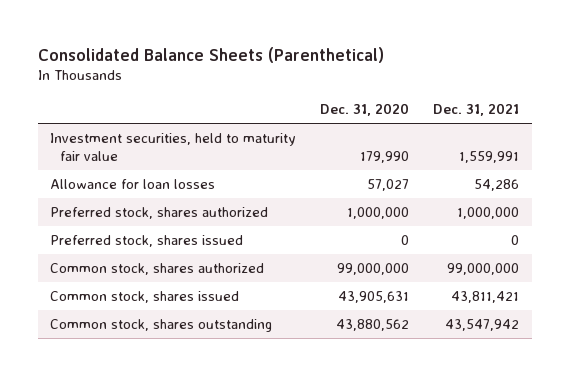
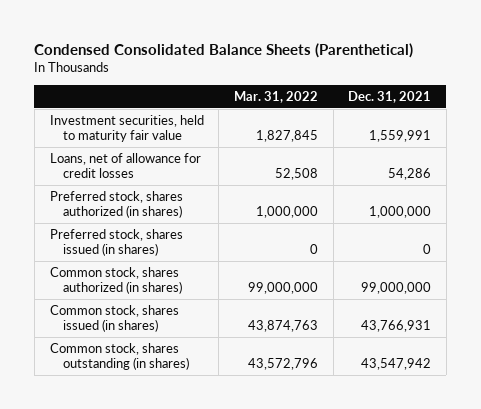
[37,46,384,63] Consolidated Balance Sheets (Parenthetical) -> [34,42,414,58] Condensed Consolidated Balance Sheets (Parenthetical)
[320,103,410,117] Dec. 31, 2020 -> none
none -> [233,91,318,104] Mar. 31, 2022
[49,179,215,190] Allowance for loan losses -> [49,152,201,179] Loans, net of allowance for credit losses
[49,207,268,220] Preferred stock, shares authorized -> [49,190,183,219] Preferred stock, shares authorized (in shares)
[49,235,243,248] Preferred stock, shares issued -> [49,228,183,257] Preferred stock, shares issued (in shares)
[49,263,264,276] Common stock, shares authorized -> [49,266,182,295] Common stock, shares authorized (in shares)
[49,291,239,304] Common stock, shares issued -> [49,304,179,333] Common stock, shares issued (in shares)
[451,291,520,304] 43,811,421 -> [361,320,432,333] 43,766,931
[49,319,272,333] Common stock, shares outstanding -> [49,342,189,371] Common stock, shares outstanding (in shares)

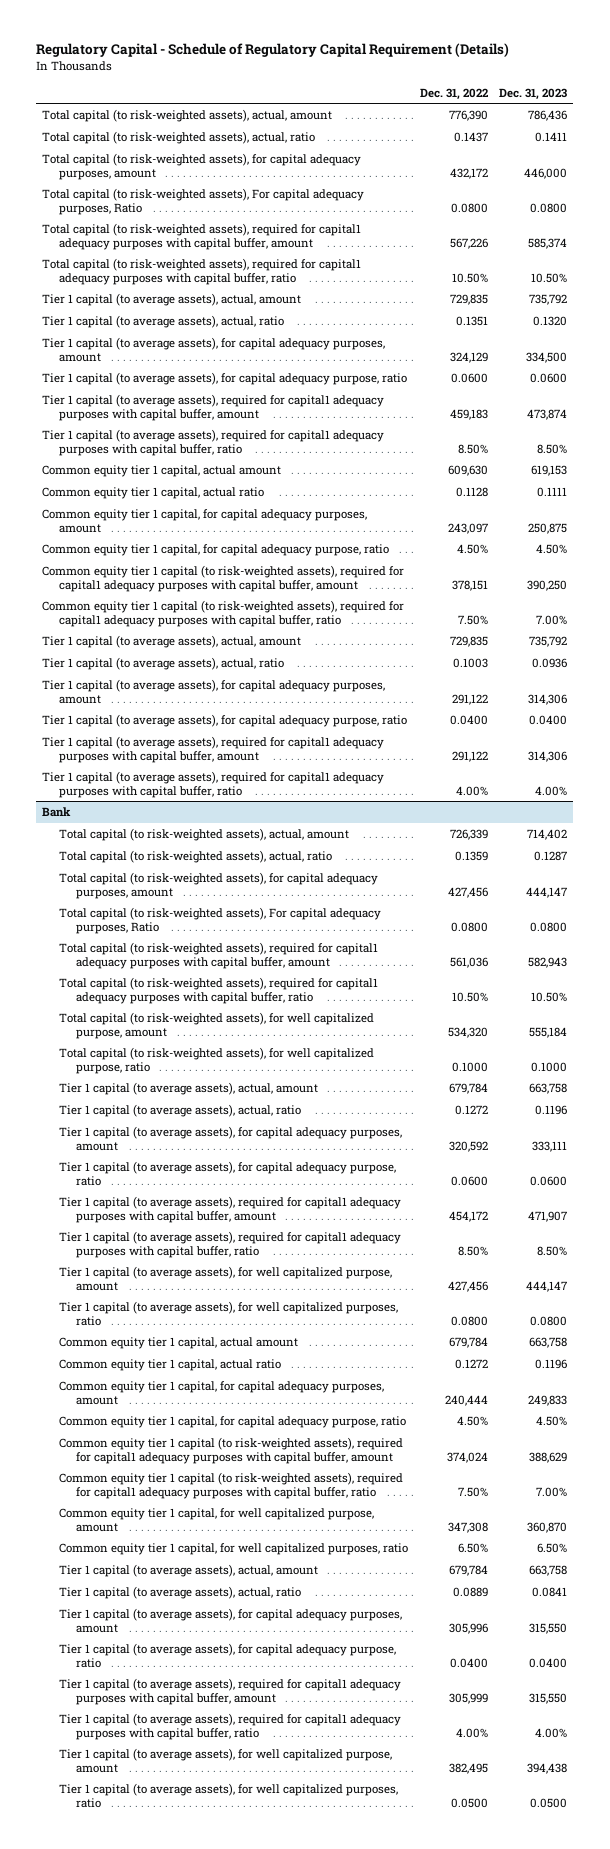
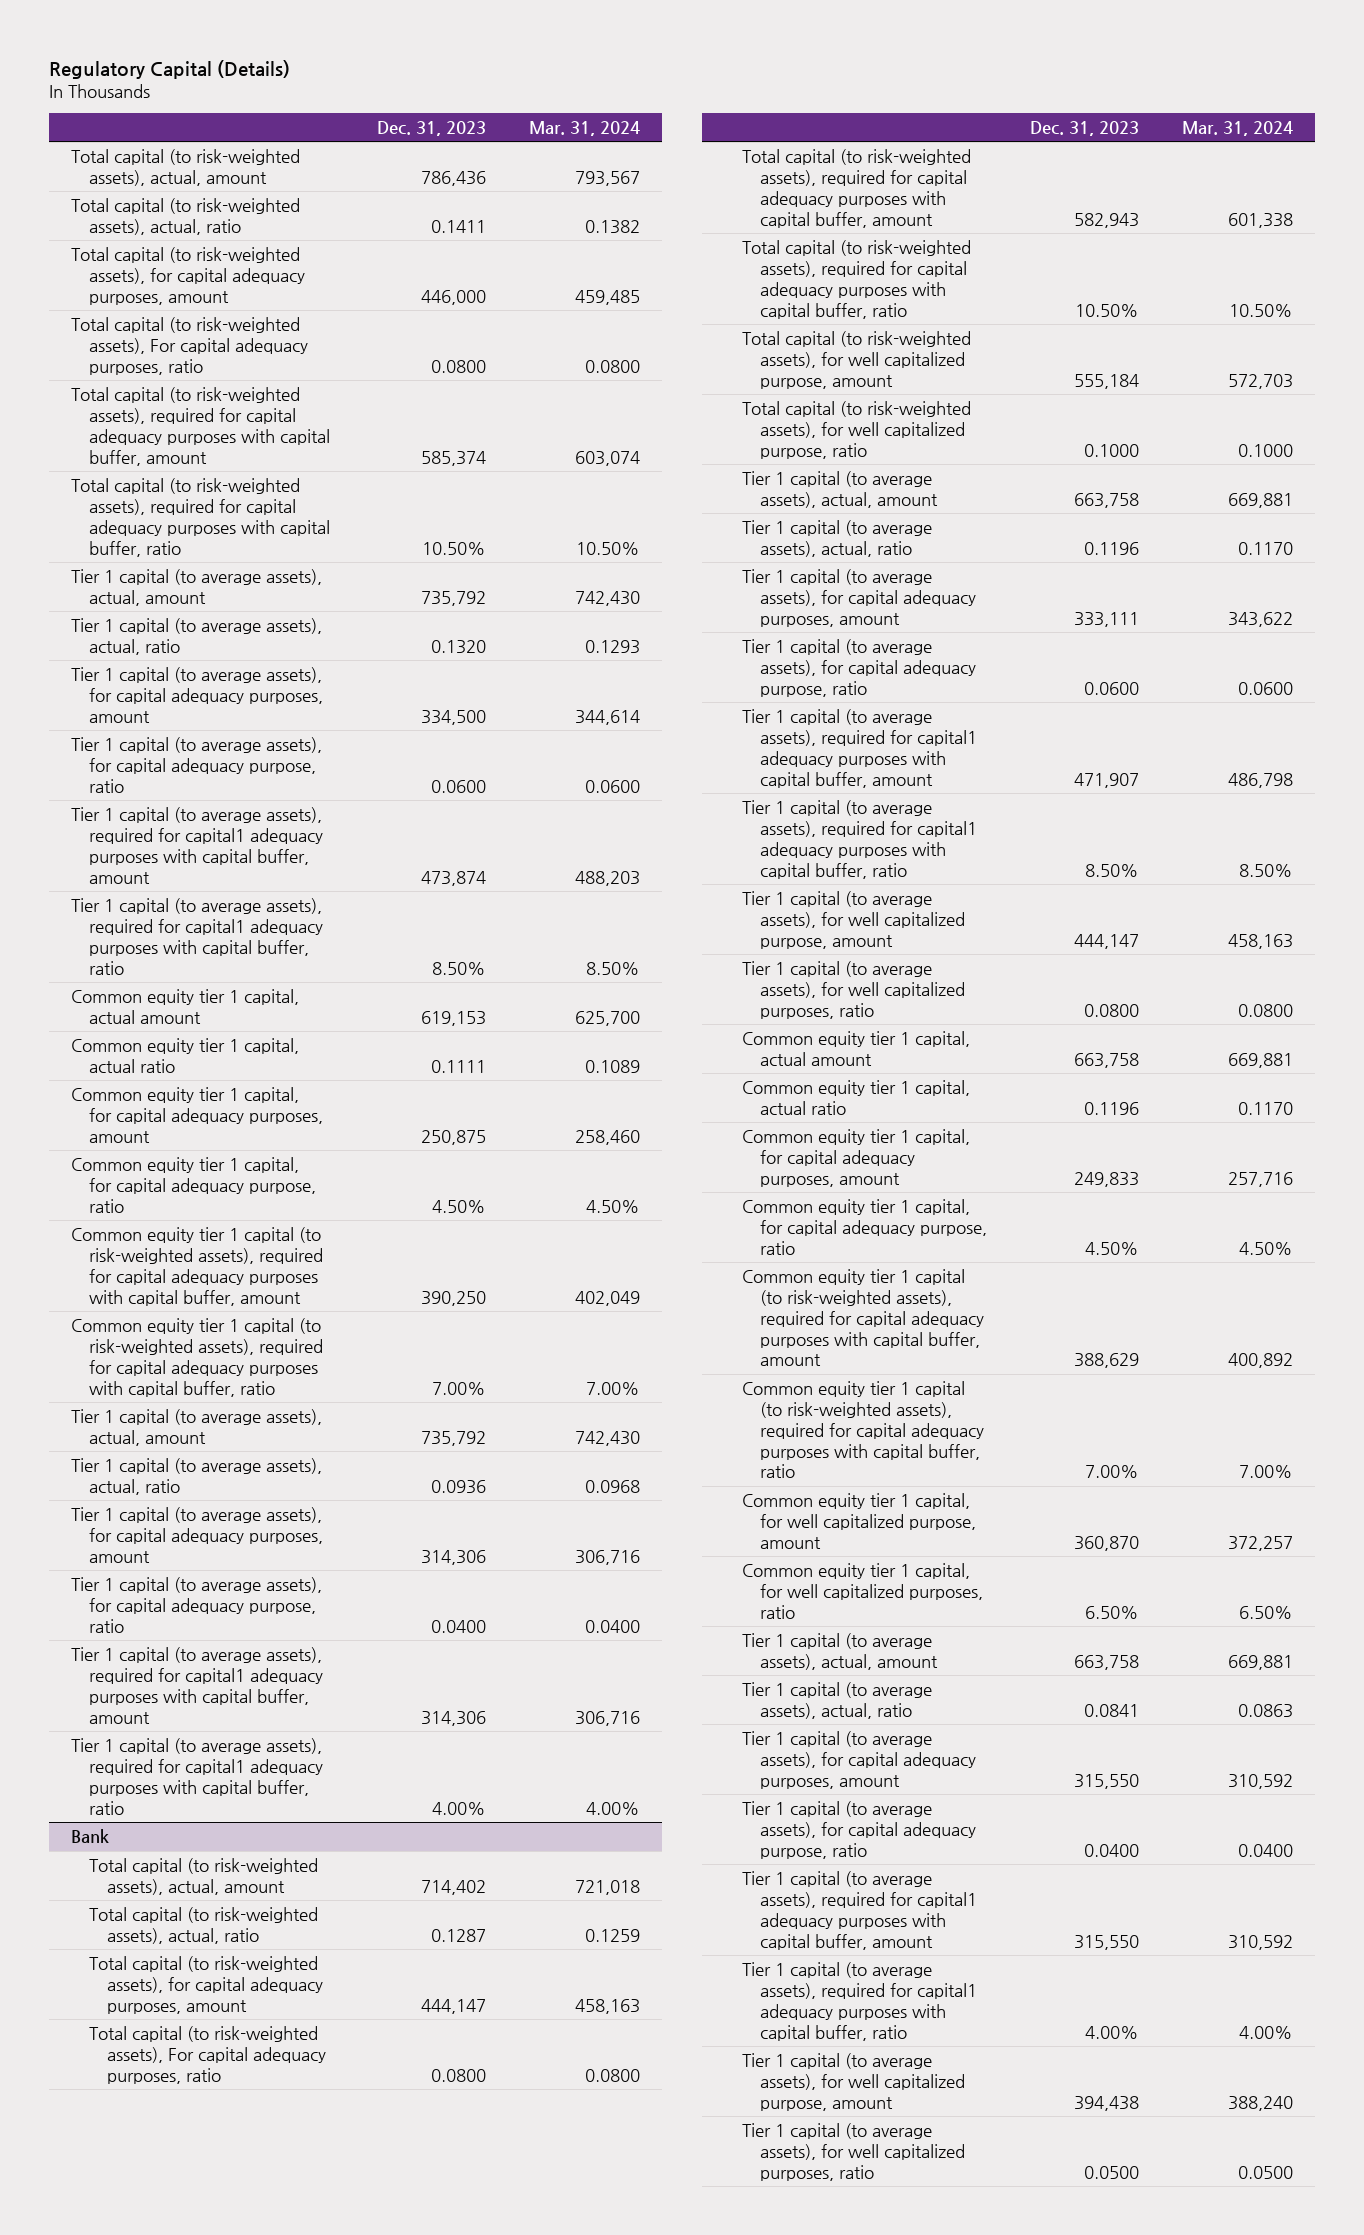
[36,43,510,58] Regulatory Capital - Schedule of Regulatory Capital Requirement (Details) -> [49,59,291,79] Regulatory Capital (Details)
[419,87,488,100] Dec. 31, 2022 -> none
none -> [529,120,641,136] Mar. 31, 2024
[42,187,365,215] Total capital (to risk-weighted assets), For capital adequacy purposes, Ratio -> [70,316,309,375] Total capital (to risk-weighted assets), For capital adequacy purposes, ratio
[42,222,362,250] Total capital (to risk-weighted assets), required for capital1 adequacy purposes with capital buffer, amount -> [70,386,331,466] Total capital (to risk-weighted assets), required for capital adequacy purposes with capital buffer, amount
[42,257,362,285] Total capital (to risk-weighted assets), required for capital1 adequacy purposes with capital buffer, ratio -> [70,477,331,557] Total capital (to risk-weighted assets), required for capital adequacy purposes with capital buffer, ratio
[42,564,405,592] Common equity tier 1 capital (to risk-weighted assets), required for capital1 adequacy purposes with capital buffer, amount -> [70,1226,324,1306] Common equity tier 1 capital (to risk-weighted assets), required for capital adequacy purposes with capital buffer, amount
[42,599,405,627] Common equity tier 1 capital (to risk-weighted assets), required for capital1 adequacy purposes with capital buffer, ratio -> [70,1317,324,1397] Common equity tier 1 capital (to risk-weighted assets), required for capital adequacy purposes with capital buffer, ratio
[58,906,381,934] Total capital (to risk-weighted assets), For capital adequacy purposes, Ratio -> [89,2025,327,2084] Total capital (to risk-weighted assets), For capital adequacy purposes, ratio
[58,941,378,969] Total capital (to risk-weighted assets), required for capital1 adequacy purposes with capital buffer, amount -> [742,148,972,228] Total capital (to risk-weighted assets), required for capital adequacy purposes with capital buffer, amount
[58,976,378,1004] Total capital (to risk-weighted assets), required for capital1 adequacy purposes with capital buffer, ratio -> [742,239,972,319] Total capital (to risk-weighted assets), required for capital adequacy purposes with capital buffer, ratio
[58,1436,403,1464] Common equity tier 1 capital (to risk-weighted assets), required for capital1 adequacy purposes with capital buffer, amount -> [742,1268,985,1367] Common equity tier 1 capital (to risk-weighted assets), required for capital adequacy purposes with capital buffer, amount
[58,1471,403,1499] Common equity tier 1 capital (to risk-weighted assets), required for capital1 adequacy purposes with capital buffer, ratio -> [742,1380,985,1479] Common equity tier 1 capital (to risk-weighted assets), required for capital adequacy purposes with capital buffer, ratio

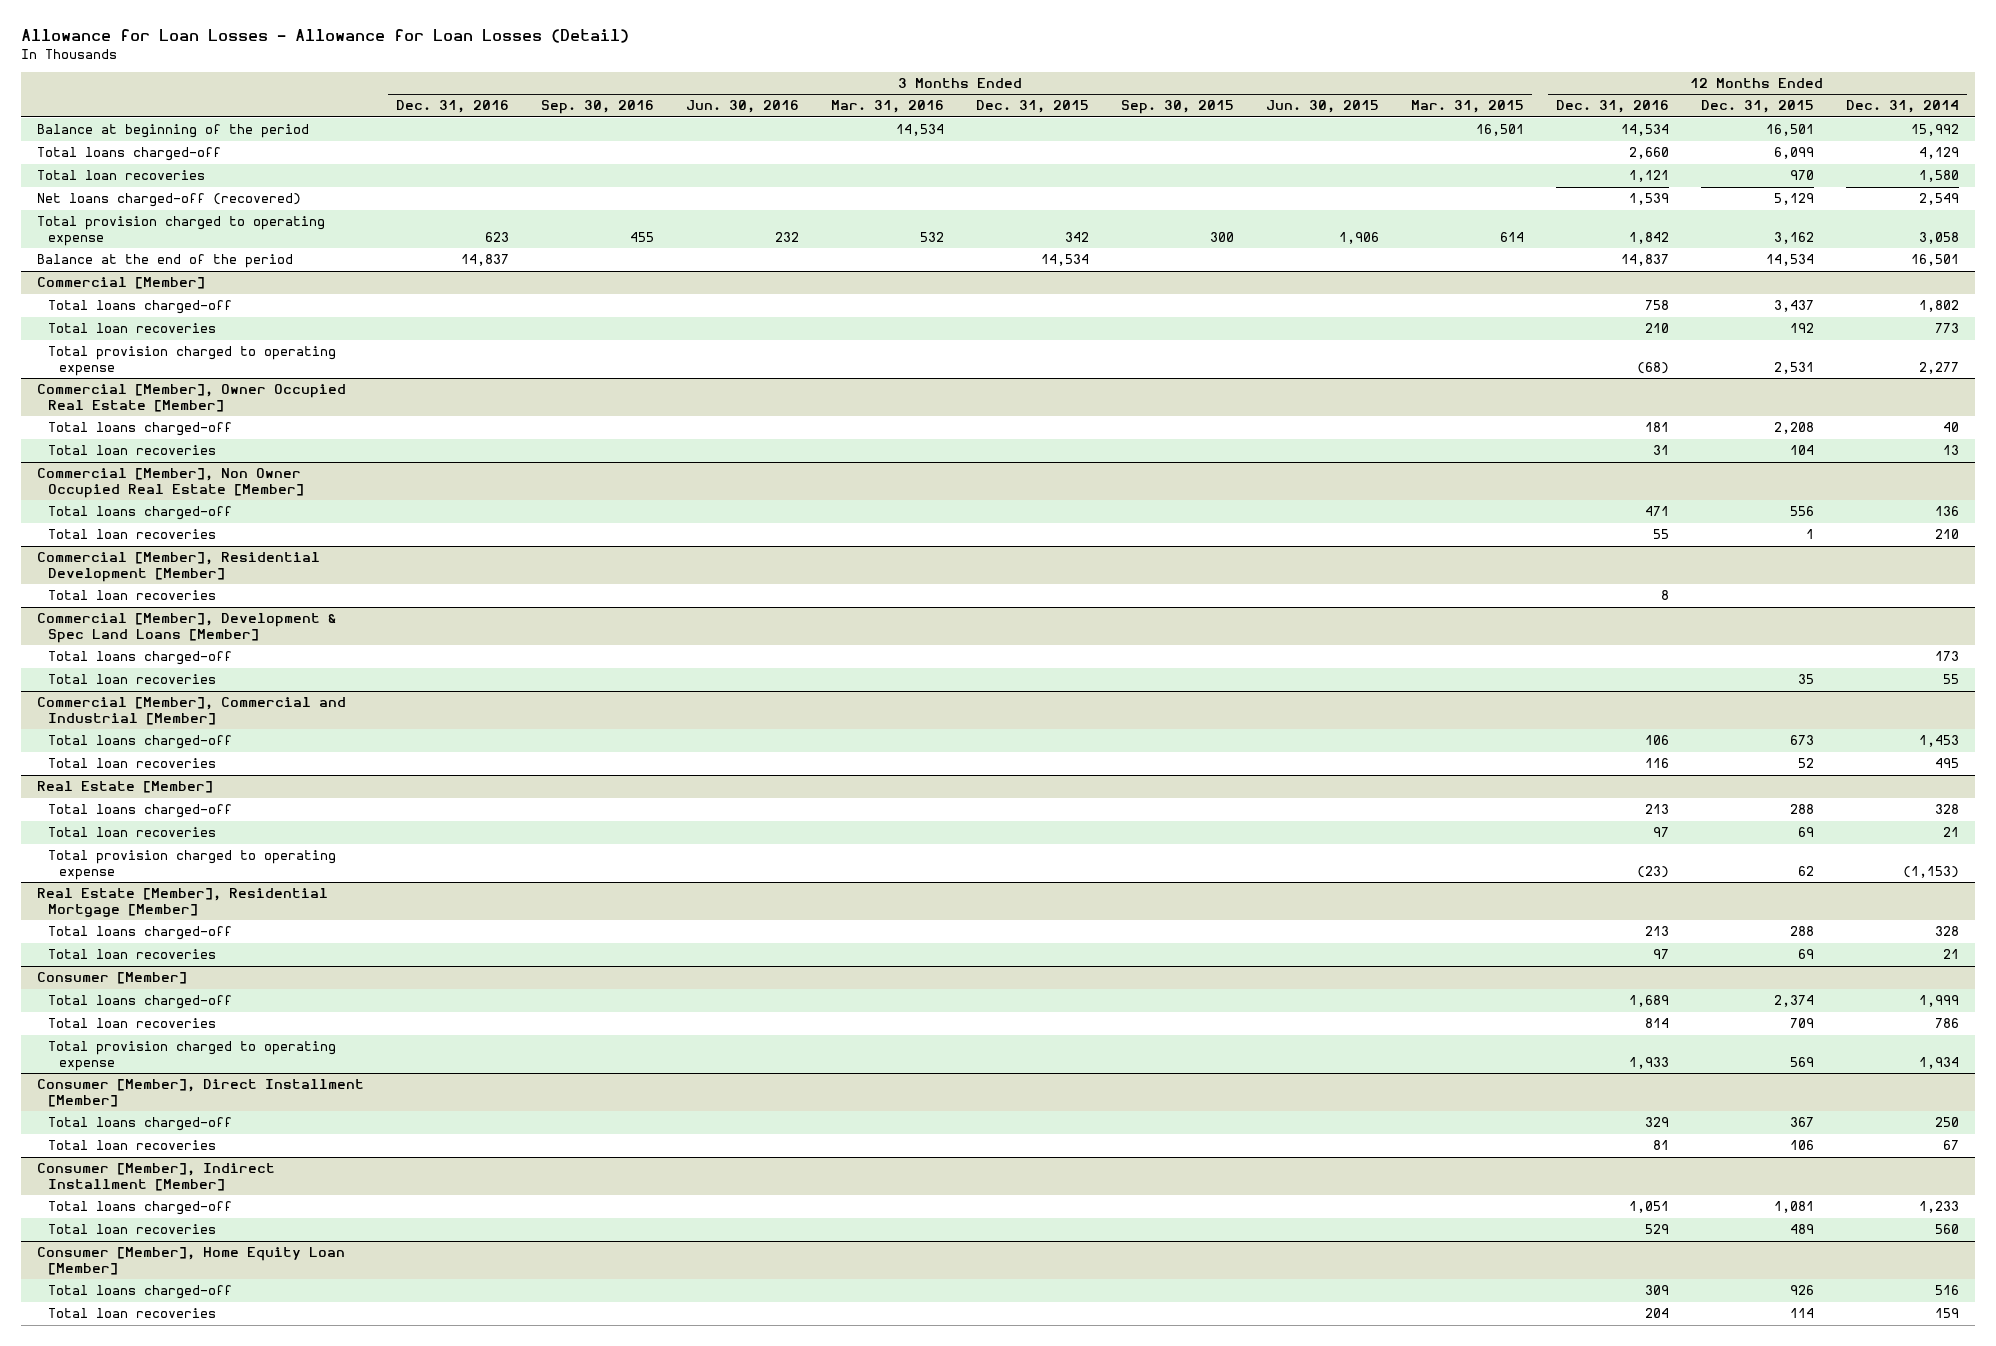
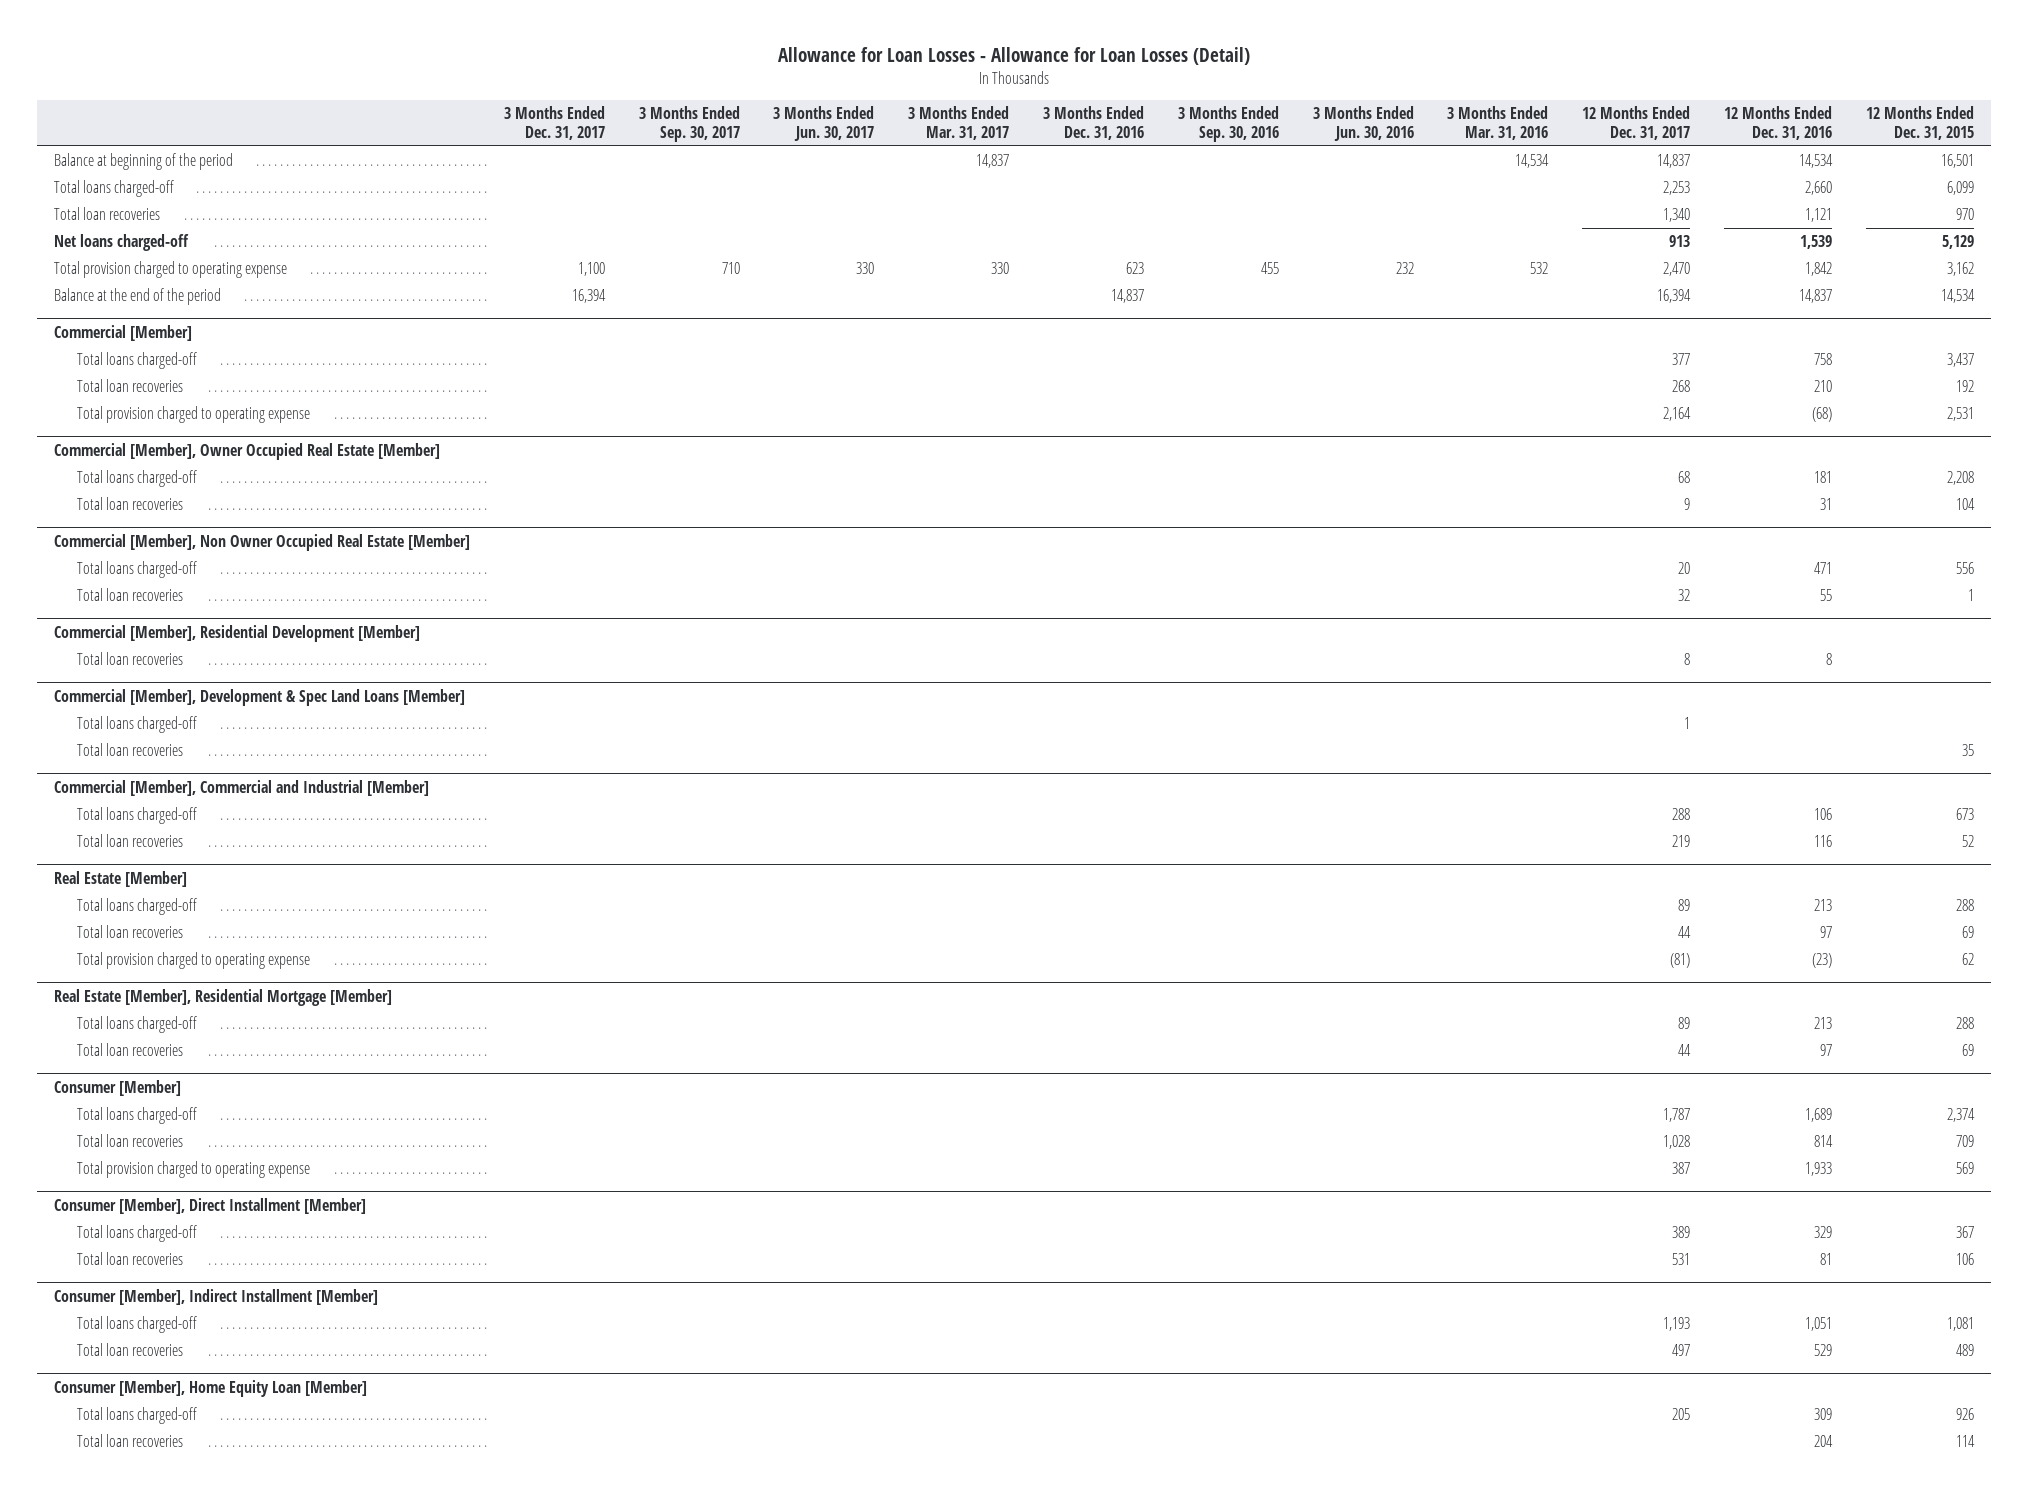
[975,100,1089,114] Dec. 31, 2015 -> none
[1120,100,1234,115] Sep. 30, 2015 -> none
[1265,100,1379,114] Jun. 30, 2015 -> none
[1410,100,1524,114] Mar. 31, 2015 -> none
[1845,100,1959,114] Dec. 31, 2014 -> none
none -> [503,105,605,140] 3 Months Ended Dec. 31, 2017
none -> [638,105,740,142] 3 Months Ended Sep. 30, 2017
none -> [773,105,875,141] 3 Months Ended Jun. 30, 2017
none -> [908,105,1010,140] 3 Months Ended Mar. 31, 2017
none -> [1582,105,1691,140] 12 Months Ended Dec. 31, 2017
[37,193,302,208] Net loans charged-off (recovered) -> [53,234,189,252] Net loans charged-off

